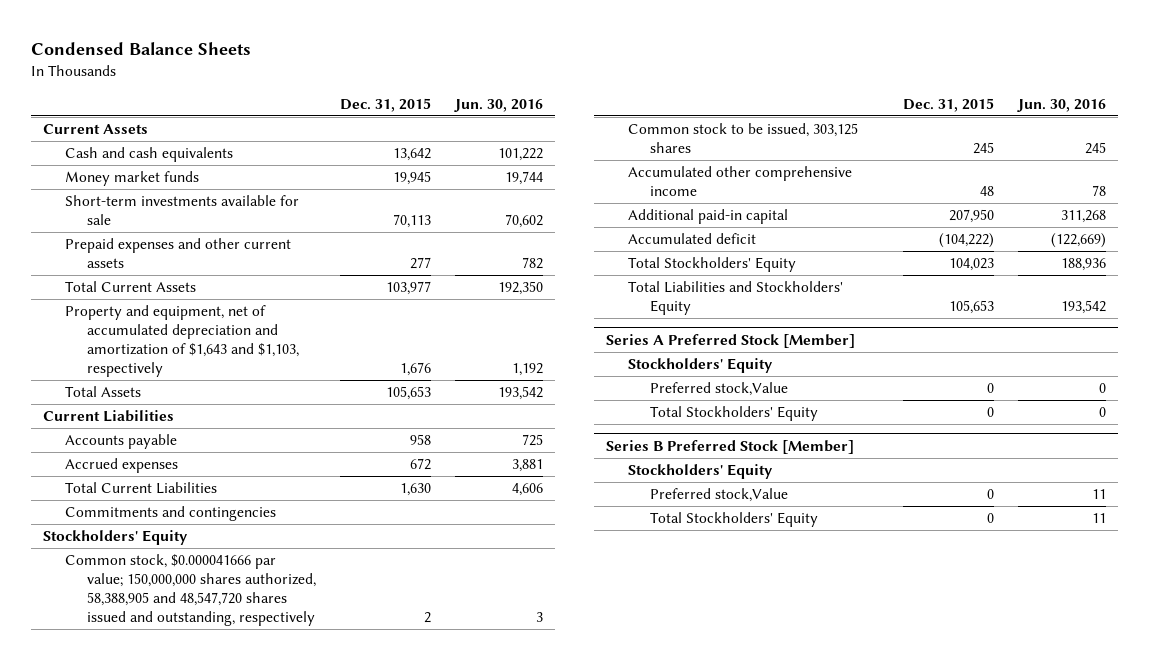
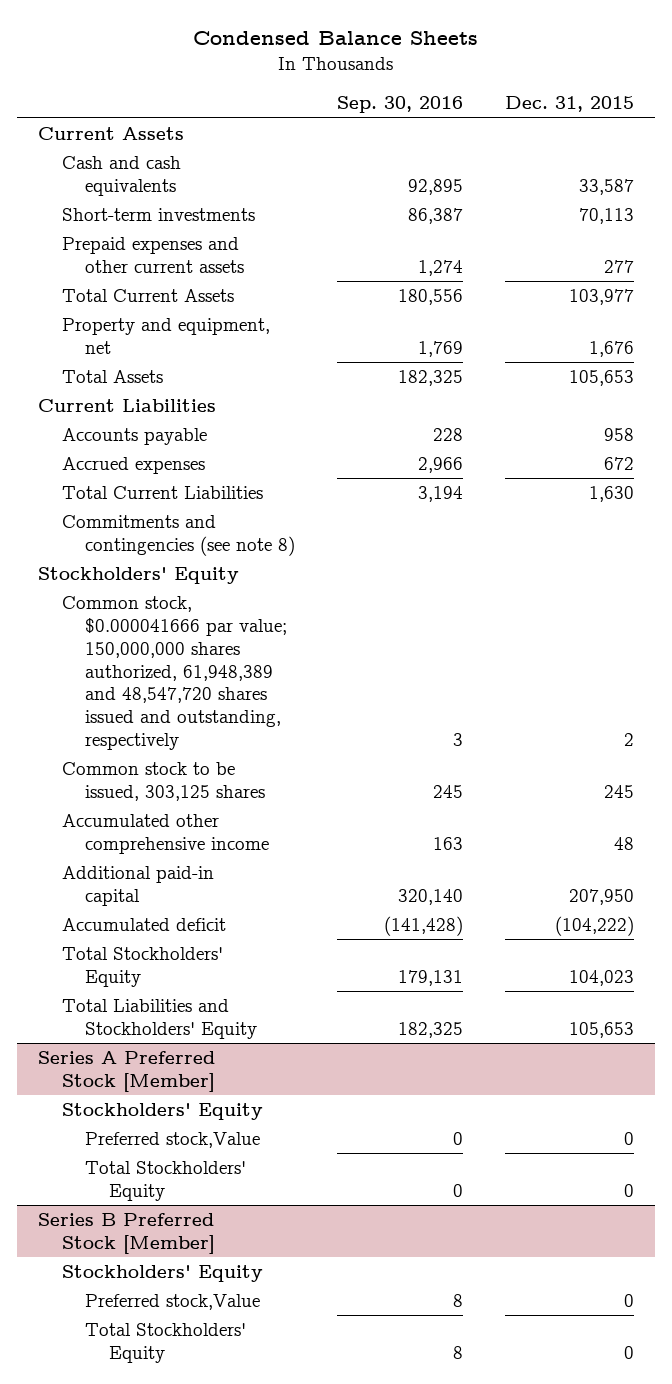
[454,98,544,112] Jun. 30, 2016 -> none
none -> [337,96,464,114] Sep. 30, 2016
[65,171,200,187] Money market funds -> none
[393,148,432,162] 13,642 -> [579,178,635,195] 33,587
[65,195,300,226] Short-term investments available for sale -> [61,207,255,221] Short-term investments
[65,305,300,378] Property and equipment, net of accumulated depreciation and amortization of $1,643 and $1,103, respectively -> [61,317,270,354] Property and equipment, net
[65,506,277,522] Commitments and contingencies -> [61,514,296,556] Commitments and contingencies (see note 8)
[65,554,317,627] Common stock, $0.000041666 par value; 150,000,000 shares authorized, 58,388,905 and 48,547,720 shares issued and outstanding, respectively -> [61,595,288,751] Common stock, $0.000041666 par value; 150,000,000 shares authorized, 61,948,389 and 48,547,720 shares issued and outstanding, respectively

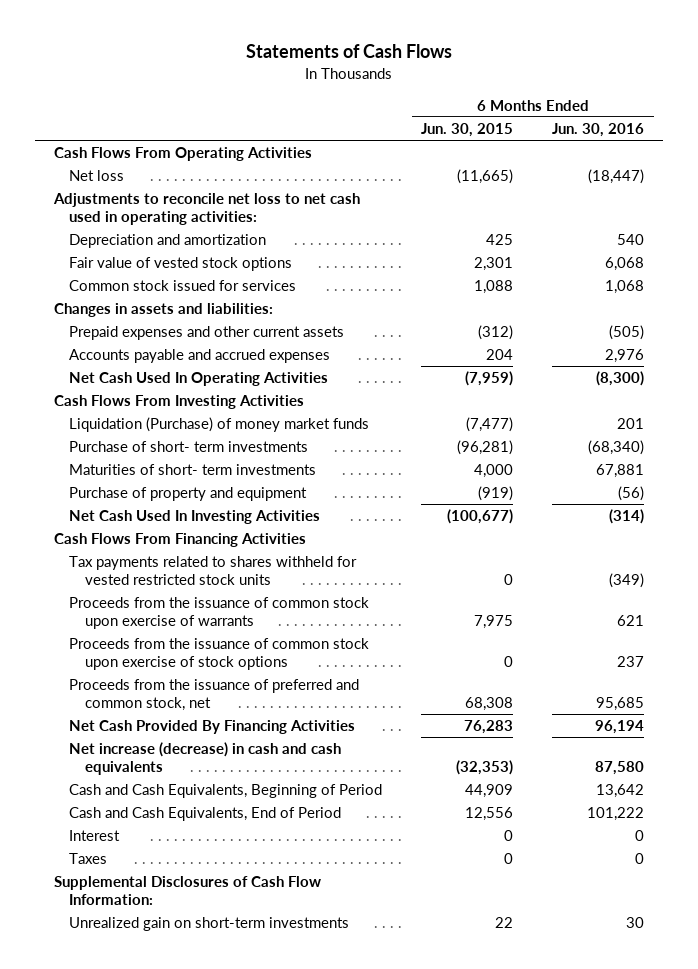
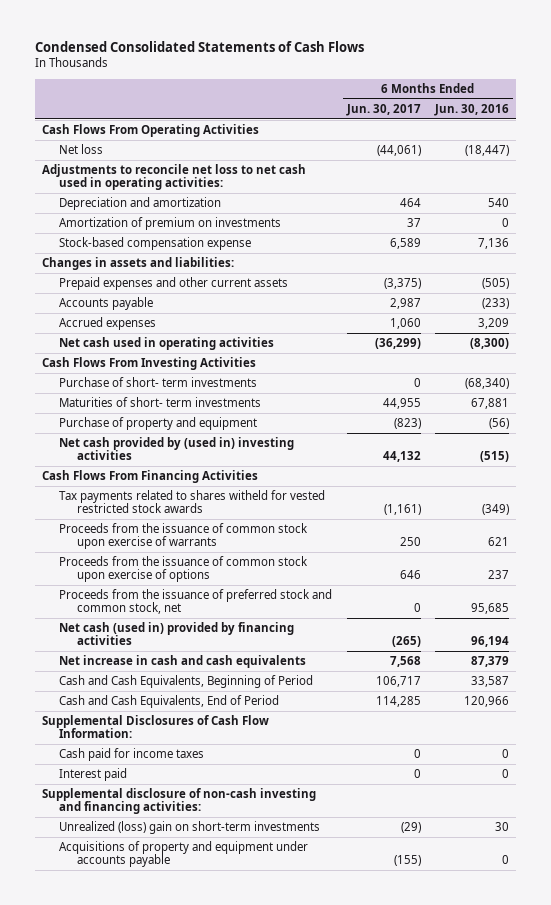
[246,44,453,59] Statements of Cash Flows -> [34,41,364,53] Condensed Consolidated Statements of Cash Flows
[421,122,514,137] Jun. 30, 2015 -> none
none -> [345,103,421,116] Jun. 30, 2017
[69,257,293,272] Fair value of vested stock options -> none
[69,280,297,292] Common stock issued for services -> none
none -> [59,217,282,231] Amortization of premium on investments
none -> [59,237,252,251] Stock-based compensation expense
[69,349,331,364] Accounts payable and accrued expenses -> none
none -> [59,297,154,311] Accounts payable
none -> [59,317,157,331] Accrued expenses
[69,372,329,387] Net Cash Used In Operating Activities -> [59,337,275,351] Net cash used in operating activities
[69,417,370,433] Liquidation (Purchase) of money market funds -> none
[69,510,321,525] Net Cash Used In Investing Activities -> [59,437,295,461] Net cash provided by (used in) investing activities
[609,509,645,525] (314) -> [480,451,510,463] (515)
[69,556,358,586] Tax payments related to shares withheld for vested restricted stock units -> [59,490,326,514] Tax payments related to shares witheld for vested restricted stock awards
[69,830,121,842] Interest -> none
[69,853,108,865] Taxes -> none
[69,638,370,671] Proceeds from the issuance of common stock upon exercise of stock options -> [59,556,309,583] Proceeds from the issuance of common stock upon exercise of options
[69,679,360,712] Proceeds from the issuance of preferred and common stock, net -> [59,589,333,615] Proceeds from the issuance of preferred stock and common stock, net
[69,720,356,735] Net Cash Provided By Financing Activities -> [59,622,295,646] Net cash (used in) provided by financing activities
[69,742,342,776] Net increase (decrease) in cash and cash equivalents -> [59,655,307,669] Net increase in cash and cash equivalents
[595,761,645,776] 87,580 -> [471,656,510,668] 87,379
[596,784,645,799] 13,642 -> [471,676,510,688] 33,587
[587,807,645,822] 101,222 -> [464,696,510,708] 120,966
none -> [59,748,205,762] Cash paid for income taxes
none -> [59,768,128,782] Interest paid
none -> [41,788,316,815] Supplemental disclosure of non-cash investing and financing activities:
[69,917,350,932] Unrealized gain on short-term investments -> [59,821,321,835] Unrealized (loss) gain on short-term investments
none -> [59,841,309,868] Acquisitions of property and equipment under accounts payable

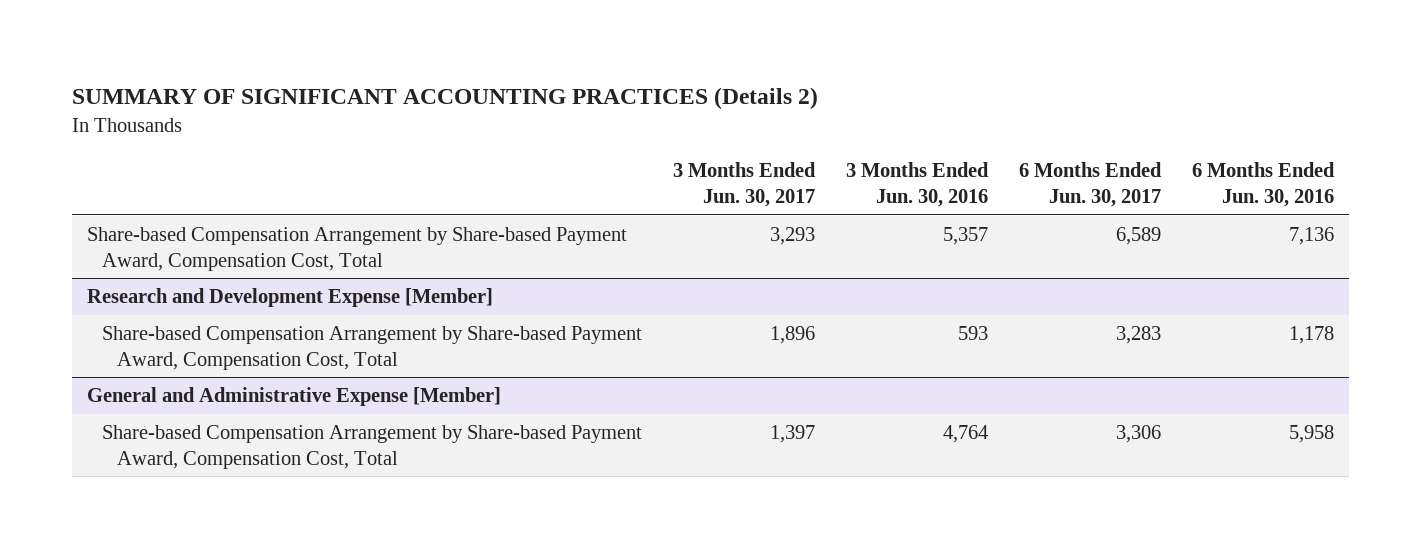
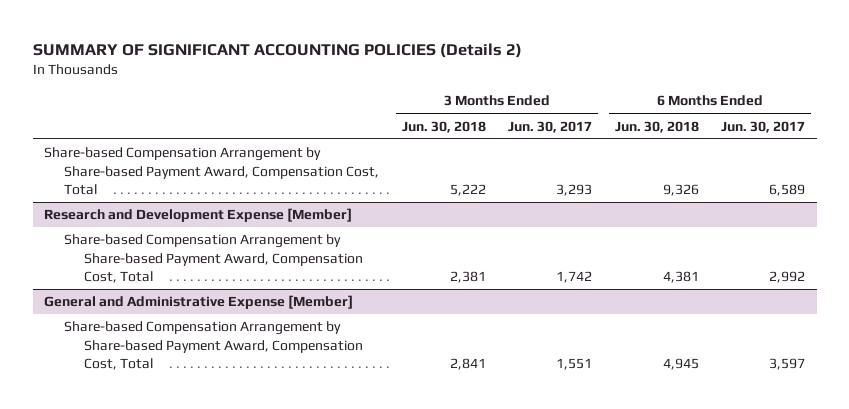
[71,86,818,109] SUMMARY OF SIGNIFICANT ACCOUNTING PRACTICES (Details 2) -> [32,42,522,58] SUMMARY OF SIGNIFICANT ACCOUNTING POLICIES (Details 2)
[845,162,989,208] 3 Months Ended Jun. 30, 2016 -> none
[1191,162,1335,208] 6 Months Ended Jun. 30, 2016 -> none
none -> [401,120,486,133] Jun. 30, 2018
none -> [614,120,699,133] Jun. 30, 2018
[769,325,815,344] 1,896 -> [556,270,593,283] 1,742
[1115,325,1161,344] 3,283 -> [769,270,806,283] 2,992
[769,424,815,443] 1,397 -> [556,357,593,370] 1,551
[1115,424,1161,443] 3,306 -> [769,357,806,370] 3,597

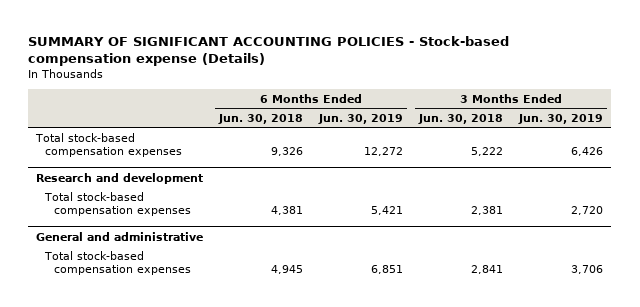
[32,42,522,58] SUMMARY OF SIGNIFICANT ACCOUNTING POLICIES (Details 2) -> [28,35,510,67] SUMMARY OF SIGNIFICANT ACCOUNTING POLICIES - Stock-based compensation expense (Details)
[508,120,593,133] Jun. 30, 2017 -> none
[721,120,806,133] Jun. 30, 2017 -> none
none -> [318,114,404,125] Jun. 30, 2019
none -> [518,114,604,125] Jun. 30, 2019
[43,147,380,195] Share-based Compensation Arrangement by Share-based Payment Award, Compensation Cost, Total -> [35,132,183,158] Total stock-based compensation expenses
[43,208,352,223] Research and Development Expense [Member] -> [36,172,204,184] Research and development
[64,234,364,283] Share-based Compensation Arrangement by Share-based Payment Award, Compensation Cost, Total -> [44,191,192,217] Total stock-based compensation expenses
[43,295,353,310] General and Administrative Expense [Member] -> [36,231,204,241] General and administrative
[64,321,364,370] Share-based Compensation Arrangement by Share-based Payment Award, Compensation Cost, Total -> [44,250,192,276] Total stock-based compensation expenses

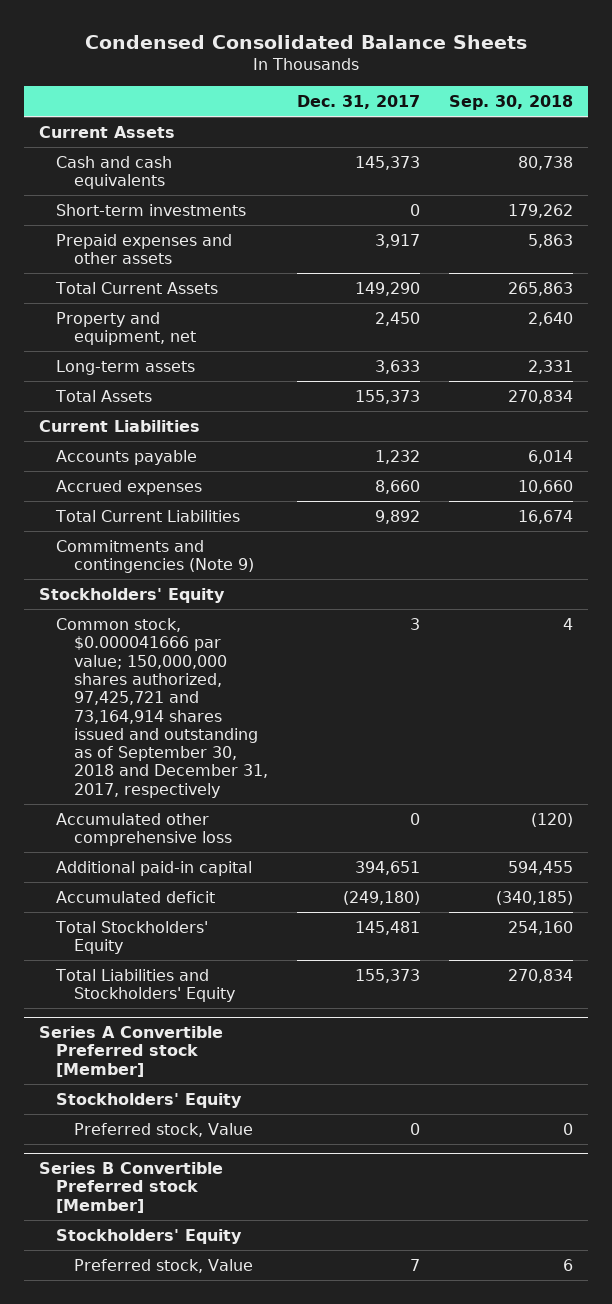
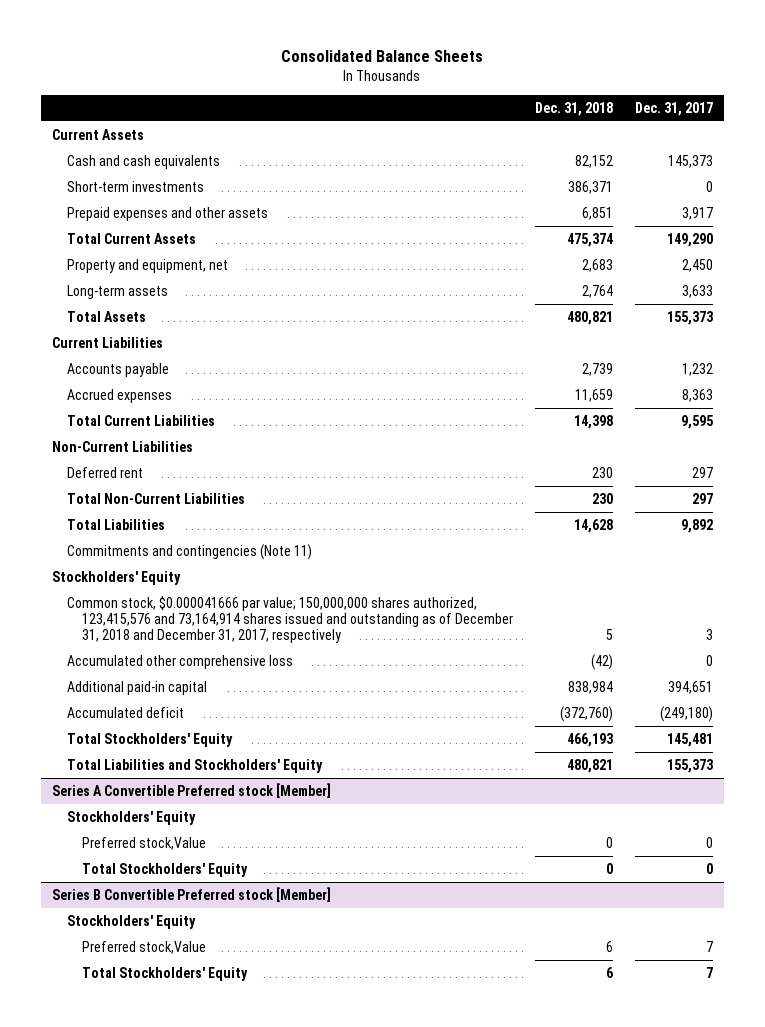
[84,34,527,49] Condensed Consolidated Balance Sheets -> [281,50,484,63] Consolidated Balance Sheets
[449,94,574,110] Sep. 30, 2018 -> none
none -> [534,101,613,116] Dec. 31, 2018
[375,479,421,494] 8,660 -> [681,388,713,402] 8,363
[375,509,421,524] 9,892 -> [680,414,713,429] 9,595
none -> [52,440,194,452] Non-Current Liabilities
none -> [66,466,143,478] Deferred rent
none -> [66,492,245,504] Total Non-Current Liabilities
none -> [66,518,165,530] Total Liabilities
[56,539,255,574] Commitments and contingencies (Note 9) -> [66,543,312,560] Commitments and contingencies (Note 11)
[56,617,269,798] Common stock, $0.000041666 par value; 150,000,000 shares authorized, 97,425,721 and 73,164,914 shares issued and outstanding as of September 30, 2018 and December 31, 2017, respectively -> [66,595,513,644] Common stock, $0.000041666 par value; 150,000,000 shares authorized, 123,415,576 and 73,164,914 shares issued and outstanding as of December 31, 2018 and December 31, 2017, respectively
[74,1122,254,1137] Preferred stock, Value -> [81,836,206,850] Preferred stock,Value
none -> [81,862,248,877] Total Stockholders' Equity
[74,1258,254,1273] Preferred stock, Value -> [81,940,206,954] Preferred stock,Value
none -> [81,966,248,981] Total Stockholders' Equity

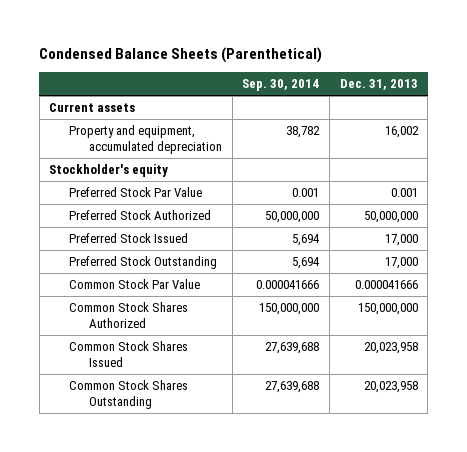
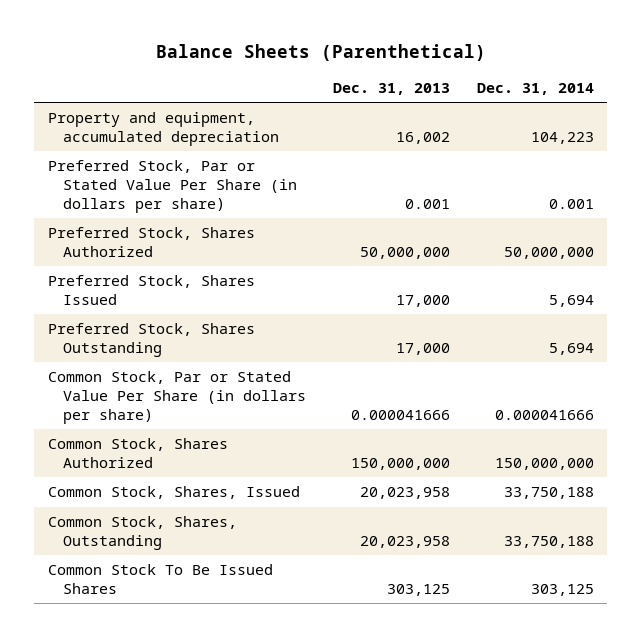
[39,47,323,64] Condensed Balance Sheets (Parenthetical) -> [155,43,486,61] Balance Sheets (Parenthetical)
[242,79,320,92] Sep. 30, 2014 -> none
none -> [476,83,594,96] Dec. 31, 2014
[49,103,136,113] Current assets -> none
[49,164,169,178] Stockholder's equity -> none
[69,187,203,198] Preferred Stock Par Value -> [47,160,297,214] Preferred Stock, Par or Stated Value Per Share (in dollars per share)
[69,210,212,221] Preferred Stock Authorized -> [47,227,255,258] Preferred Stock, Shares Authorized
[69,233,189,244] Preferred Stock Issued -> [47,275,255,306] Preferred Stock, Shares Issued
[69,256,218,270] Preferred Stock Outstanding -> [47,323,255,358] Preferred Stock, Shares Outstanding
[69,279,201,290] Common Stock Par Value -> [47,371,306,425] Common Stock, Par or Stated Value Per Share (in dollars per share)
[69,302,189,329] Common Stock Shares Authorized -> [47,438,228,469] Common Stock, Shares Authorized
[69,341,189,368] Common Stock Shares Issued -> [47,486,300,500] Common Stock, Shares, Issued
[69,380,189,410] Common Stock Shares Outstanding -> [47,516,237,551] Common Stock, Shares, Outstanding
none -> [47,564,273,595] Common Stock To Be Issued Shares

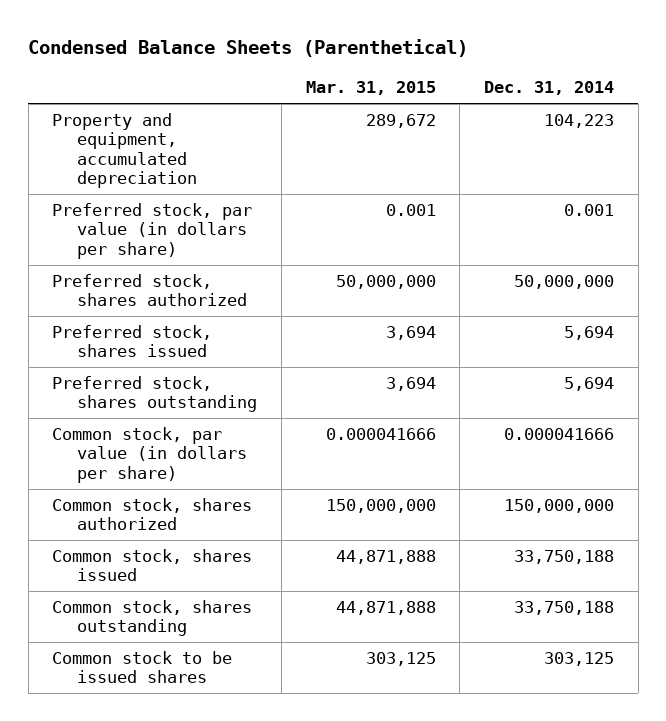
[155,43,486,61] Balance Sheets (Parenthetical) -> [28,39,469,58] Condensed Balance Sheets (Parenthetical)
[332,83,450,96] Dec. 31, 2013 -> none
none -> [305,81,436,96] Mar. 31, 2015
[47,160,297,214] Preferred Stock, Par or Stated Value Per Share (in dollars per share) -> [52,203,253,259] Preferred stock, par value (in dollars per share)
[47,227,255,258] Preferred Stock, Shares Authorized -> [52,274,248,307] Preferred stock, shares authorized
[47,275,255,306] Preferred Stock, Shares Issued -> [52,325,213,358] Preferred stock, shares issued
[47,323,255,358] Preferred Stock, Shares Outstanding -> [52,376,258,413] Preferred stock, shares outstanding
[47,371,306,425] Common Stock, Par or Stated Value Per Share (in dollars per share) -> [52,427,248,483] Common stock, par value (in dollars per share)
[47,438,228,469] Common Stock, Shares Authorized -> [52,498,253,531] Common stock, shares authorized
[47,486,300,500] Common Stock, Shares, Issued -> [52,549,253,582] Common stock, shares issued
[47,516,237,551] Common Stock, Shares, Outstanding -> [52,600,253,637] Common stock, shares outstanding
[47,564,273,595] Common Stock To Be Issued Shares -> [52,651,233,684] Common stock to be issued shares

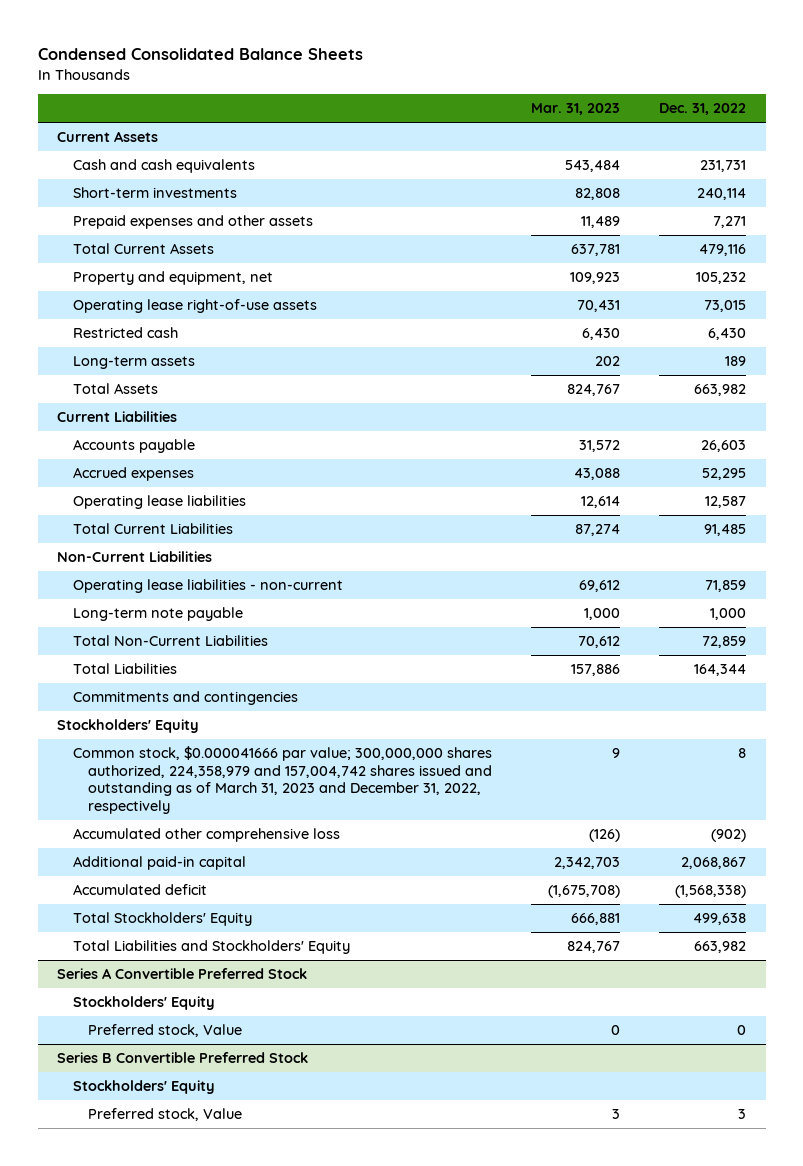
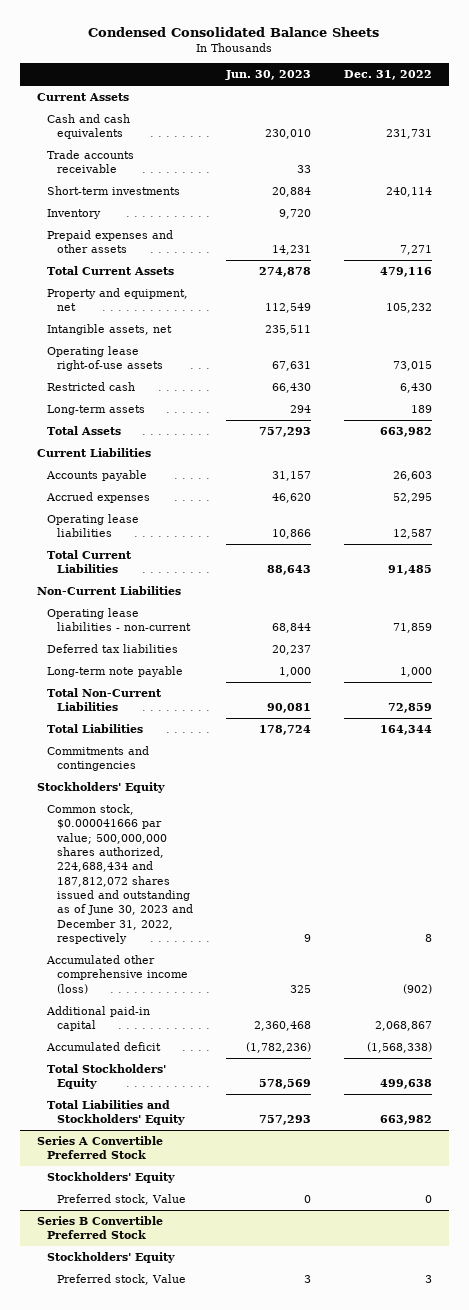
[531,103,621,116] Mar. 31, 2023 -> none
none -> [225,70,312,81] Jun. 30, 2023
none -> [46,150,134,174] Trade accounts receivable
none -> [46,209,101,220] Inventory
none -> [46,324,172,336] Intangible assets, net
none -> [46,644,178,654] Deferred tax liabilities
[72,746,493,814] Common stock, $0.000041666 par value; 300,000,000 shares authorized, 224,358,979 and 157,004,742 shares issued and outstanding as of March 31, 2023 and December 31, 2022, respectively -> [46,804,194,944] Common stock, $0.000041666 par value; 500,000,000 shares authorized, 224,688,434 and 187,812,072 shares issued and outstanding as of June 30, 2023 and December 31, 2022, respectively
[72,828,340,843] Accumulated other comprehensive loss -> [45,955,189,994] Accumulated other comprehensive income (loss)

